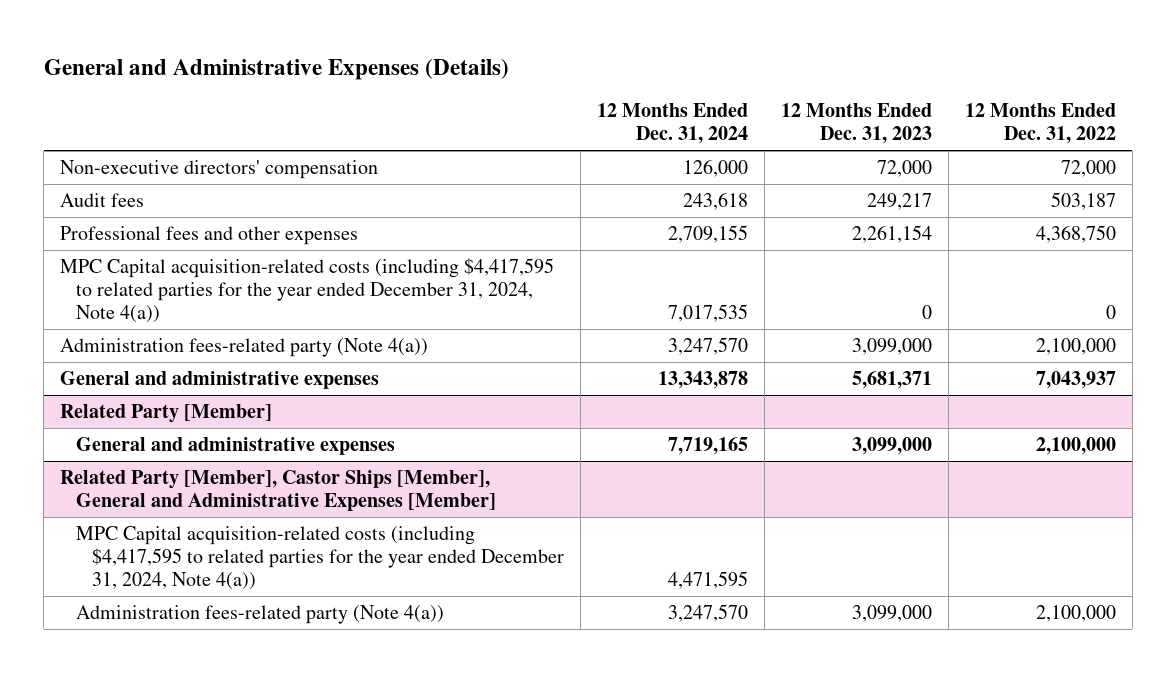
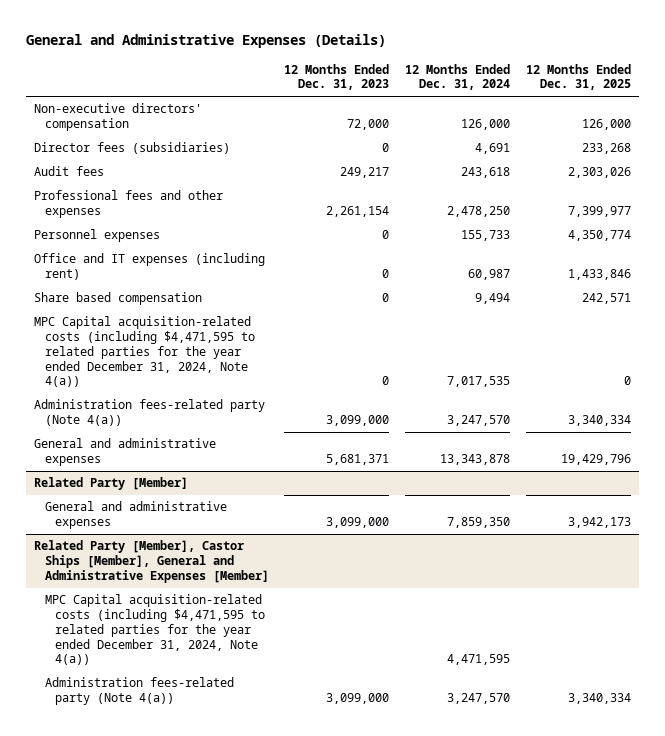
[964,103,1116,145] 12 Months Ended Dec. 31, 2022 -> none
none -> [525,63,631,91] 12 Months Ended Dec. 31, 2025
none -> [34,142,231,155] Director fees (subsidiaries)
[668,225,749,244] 2,709,155 -> [447,206,511,218] 2,478,250
none -> [34,229,161,243] Personnel expenses
none -> [34,253,266,281] Office and IT expenses (including rent)
none -> [34,292,203,306] Share based compensation
[60,258,555,323] MPC Capital acquisition-related costs (including $4,417,595 to related parties for the year ended December 31, 2024, Note 4(a)) -> [34,316,255,388] MPC Capital acquisition-related costs (including $4,471,595 to related parties for the year ended December 31, 2024, Note 4(a))
[668,437,749,456] 7,719,165 -> [447,517,511,529] 7,859,350
[76,526,565,590] MPC Capital acquisition-related costs (including $4,417,595 to related parties for the year ended December 31, 2024, Note 4(a)) -> [44,594,266,666] MPC Capital acquisition-related costs (including $4,471,595 to related parties for the year ended December 31, 2024, Note 4(a))

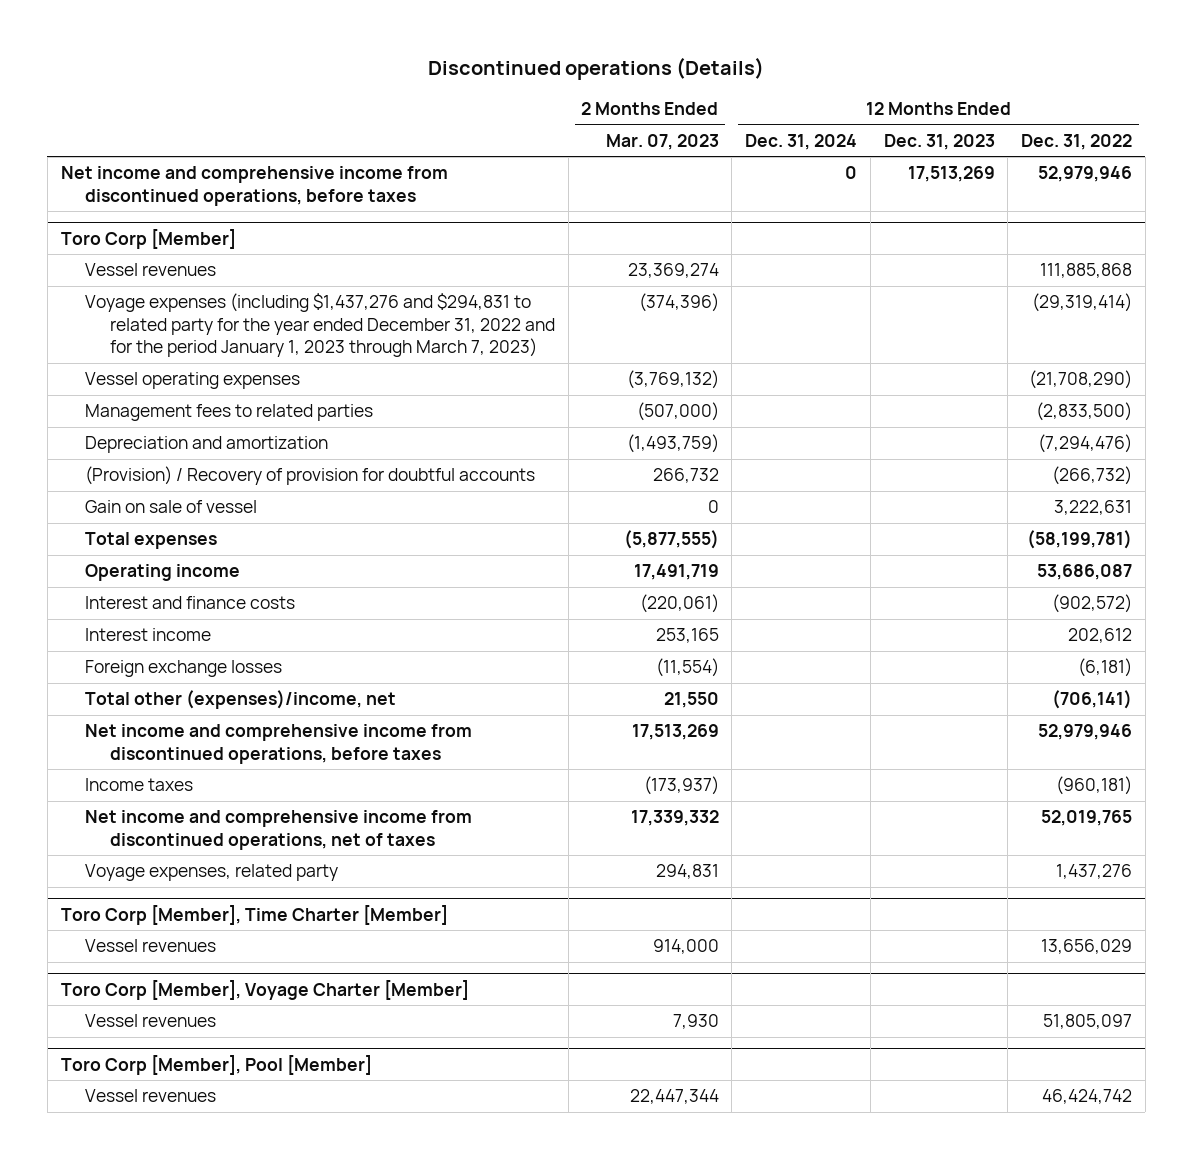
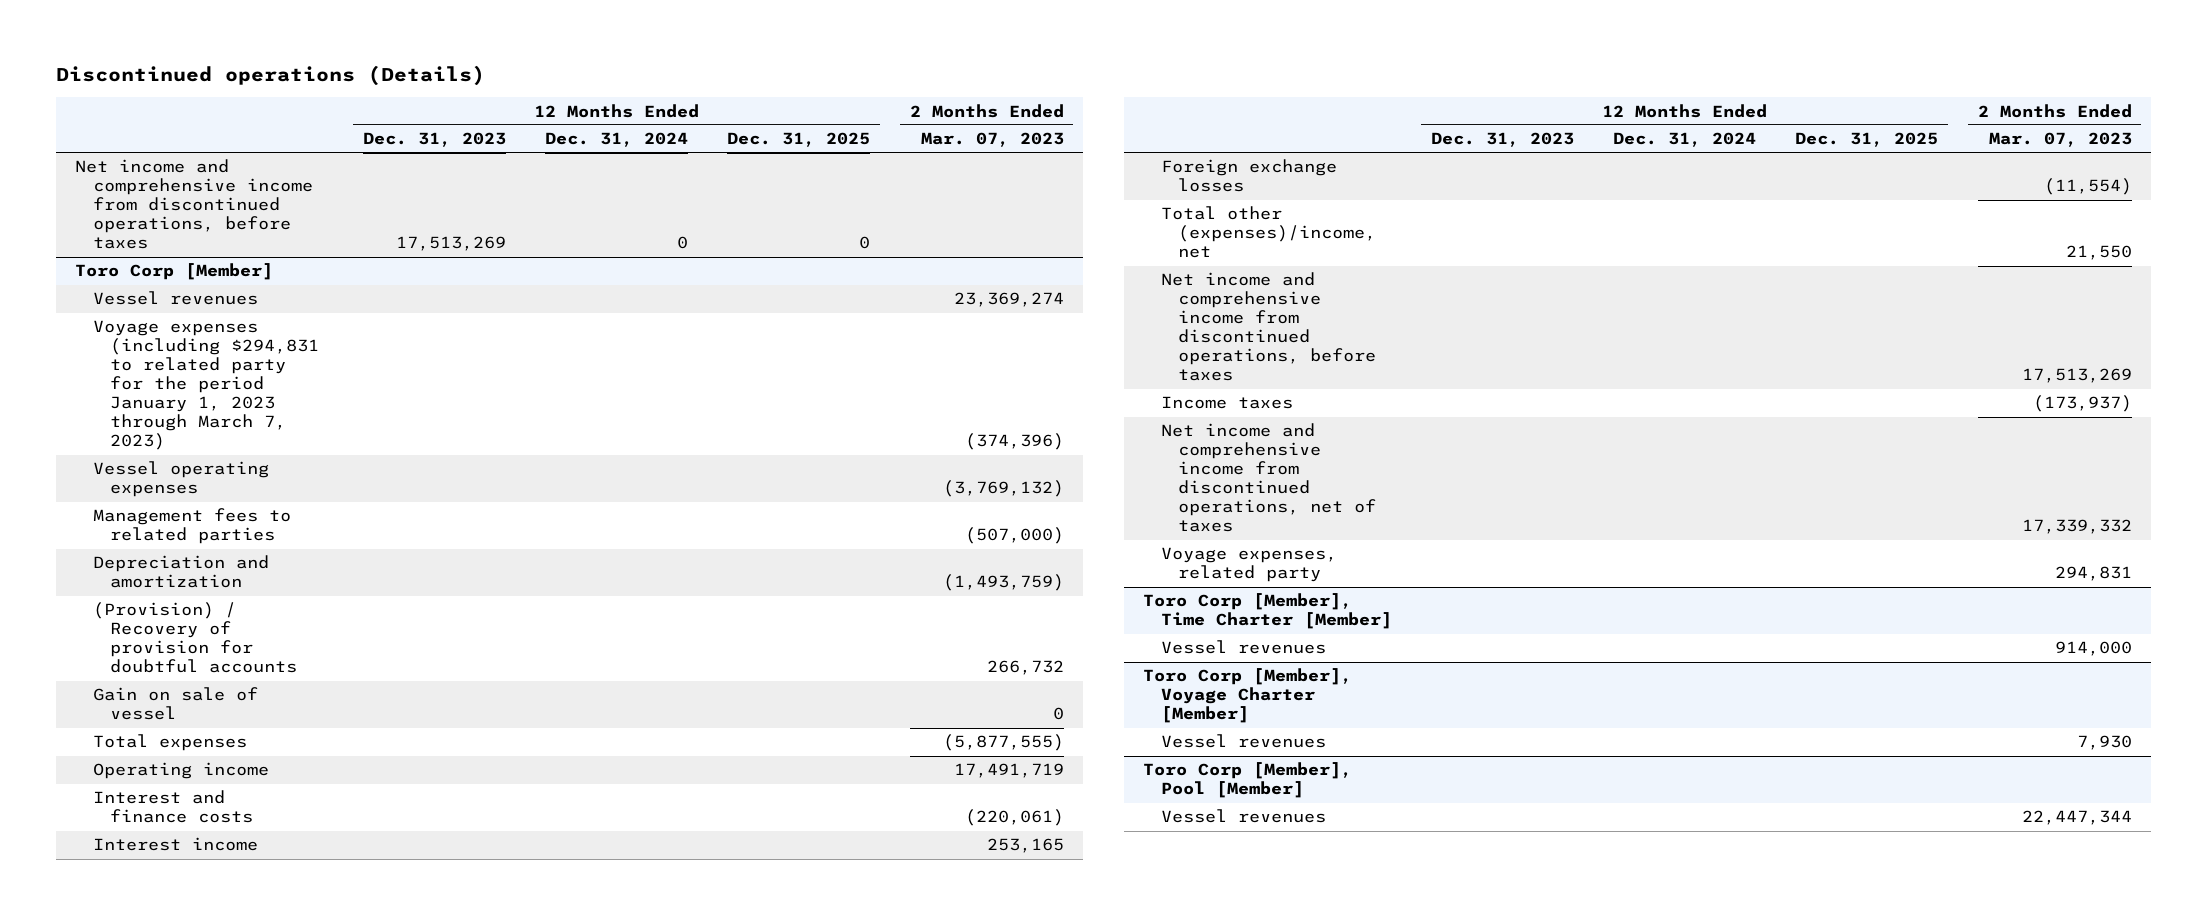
[1021,133,1133,150] Dec. 31, 2022 -> none
none -> [727,132,871,148] Dec. 31, 2025
[85,293,556,358] Voyage expenses (including $1,437,276 and $294,831 to related party for the year ended December 31, 2022 and for the period January 1, 2023 through March 7, 2023) -> [92,320,320,451] Voyage expenses (including $294,831 to related party for the period January 1, 2023 through March 7, 2023)

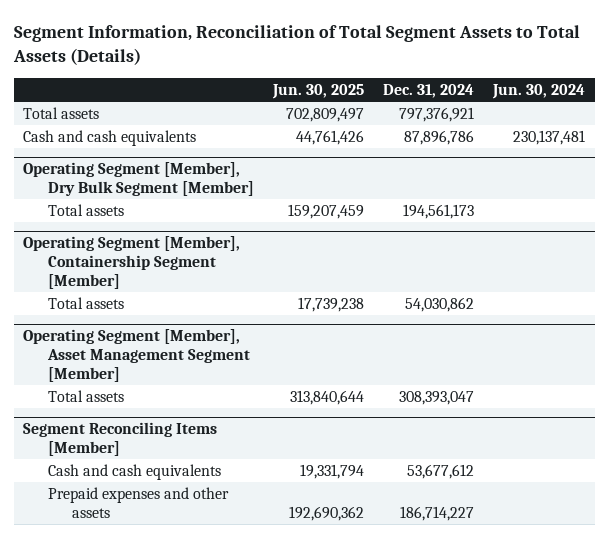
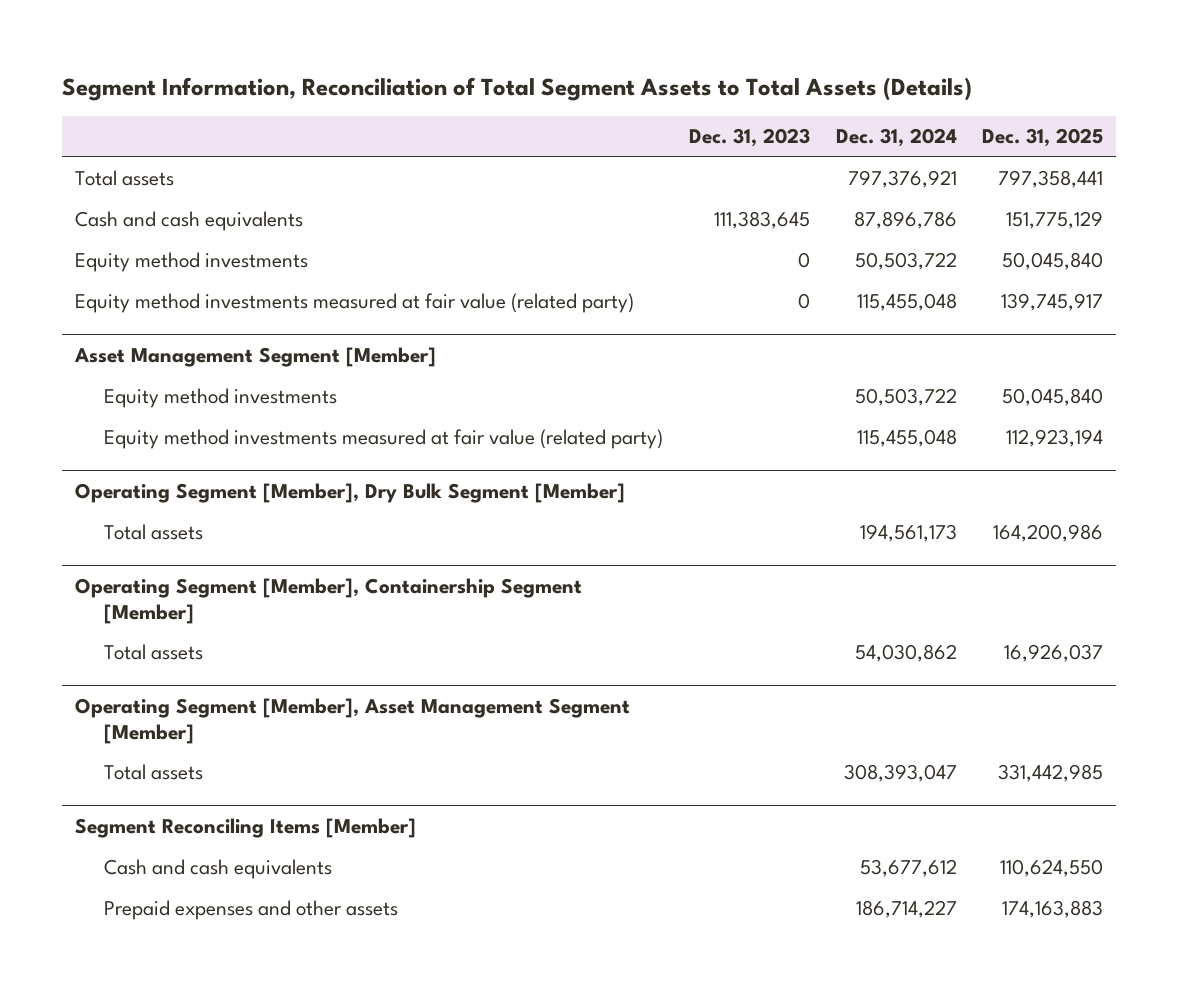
[271,83,364,99] Jun. 30, 2025 -> none
[491,83,585,99] Jun. 30, 2024 -> none
none -> [689,128,811,148] Dec. 31, 2023
none -> [982,128,1104,148] Dec. 31, 2025
none -> [74,252,308,273] Equity method investments
none -> [74,293,634,314] Equity method investments measured at fair value (related party)
none -> [73,347,436,368] Asset Management Segment [Member]
none -> [104,388,338,409] Equity method investments
none -> [104,429,664,450] Equity method investments measured at fair value (related party)

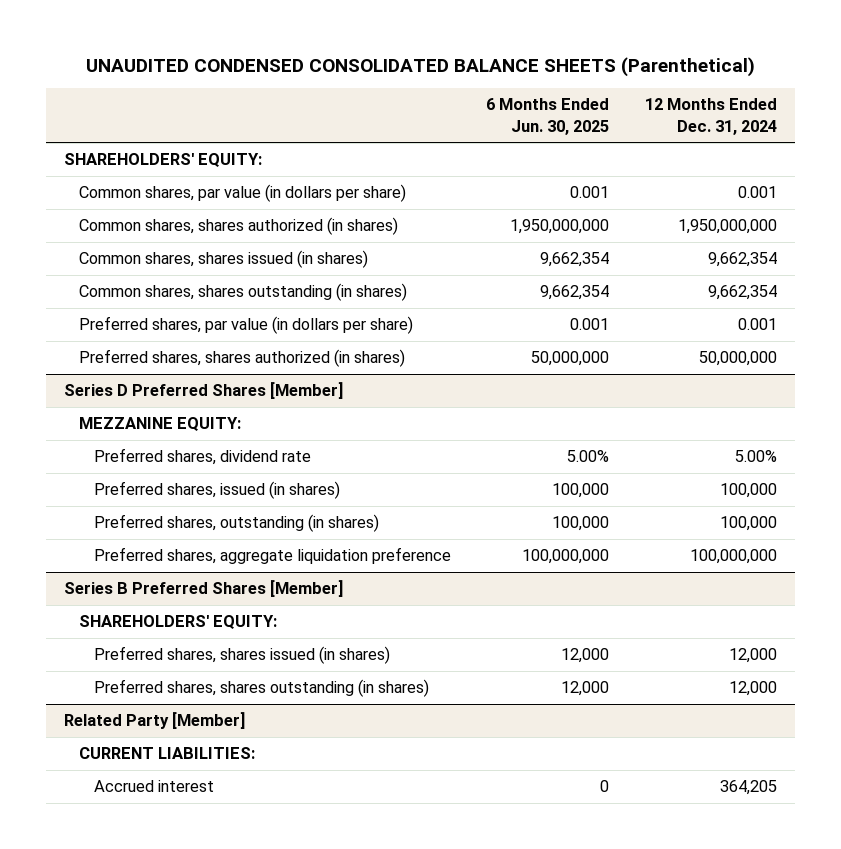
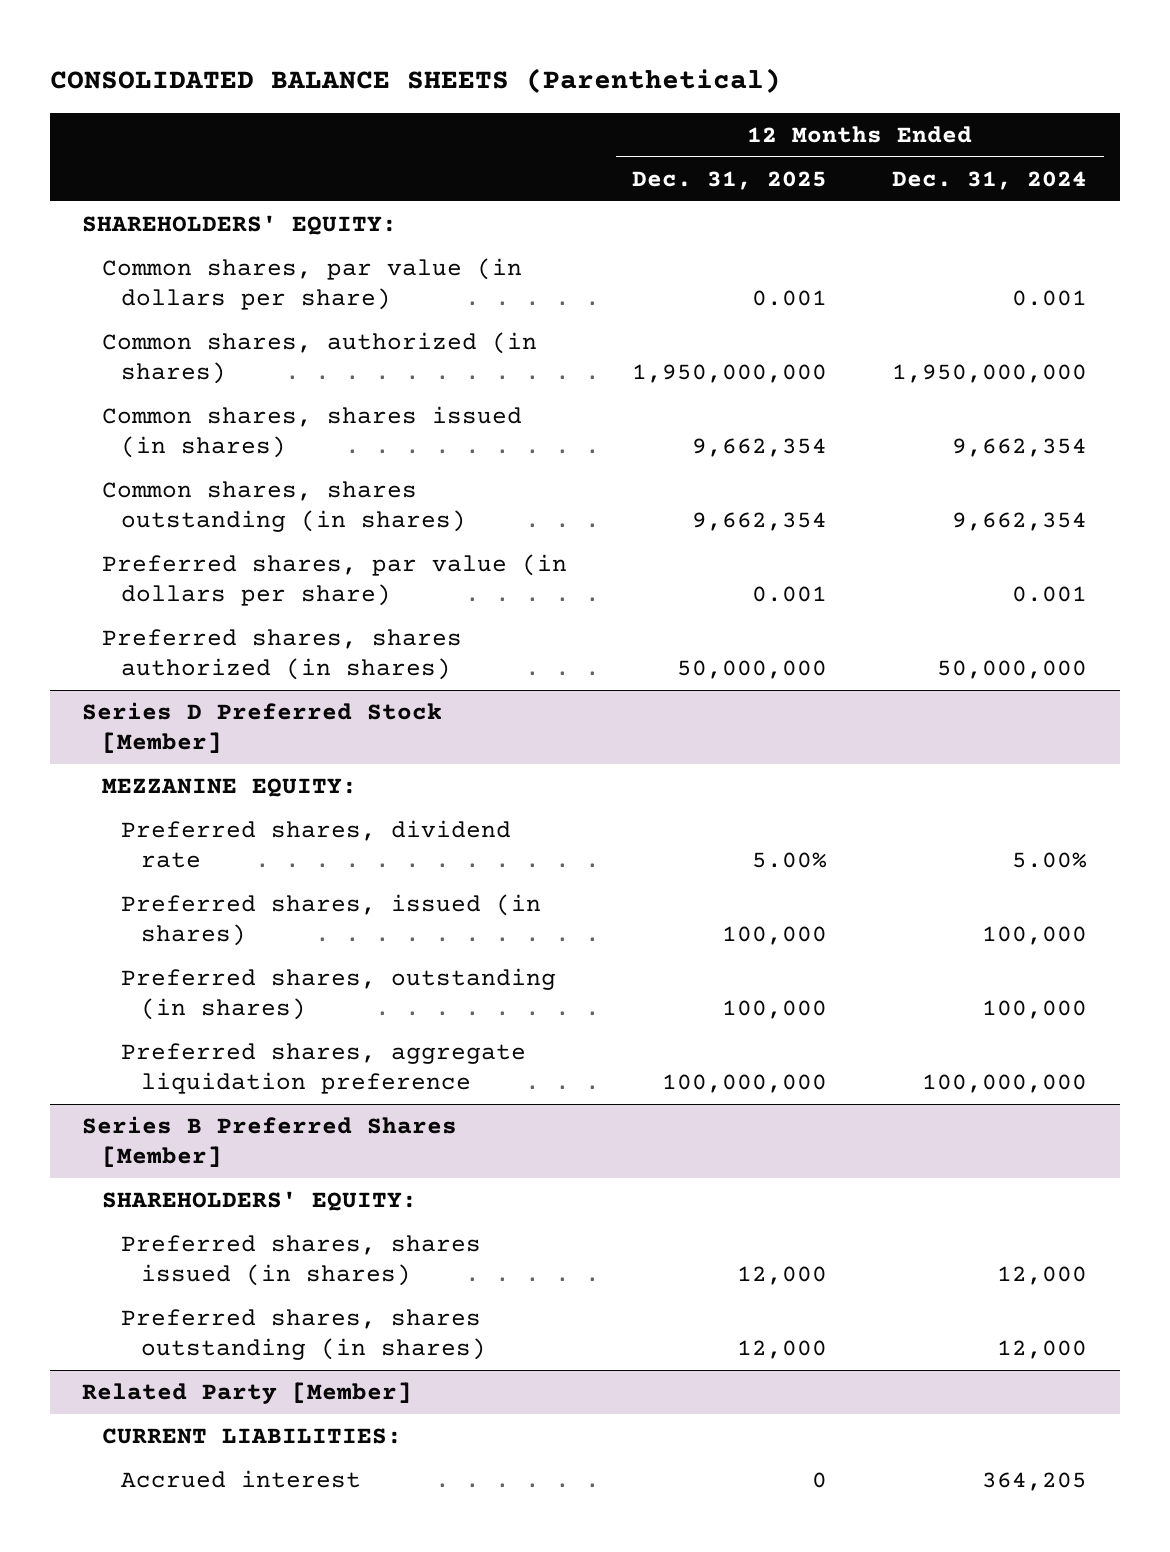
[85,56,755,77] UNAUDITED CONDENSED CONSOLIDATED BALANCE SHEETS (Parenthetical) -> [49,67,781,93] CONSOLIDATED BALANCE SHEETS (Parenthetical)
[486,98,610,135] 6 Months Ended Jun. 30, 2025 -> none
none -> [632,170,828,190] Dec. 31, 2025
[78,217,398,236] Common shares, shares authorized (in shares) -> [101,332,537,385] Common shares, authorized (in shares)
[64,382,344,400] Series D Preferred Shares [Member] -> [82,702,443,754] Series D Preferred Stock [Member]

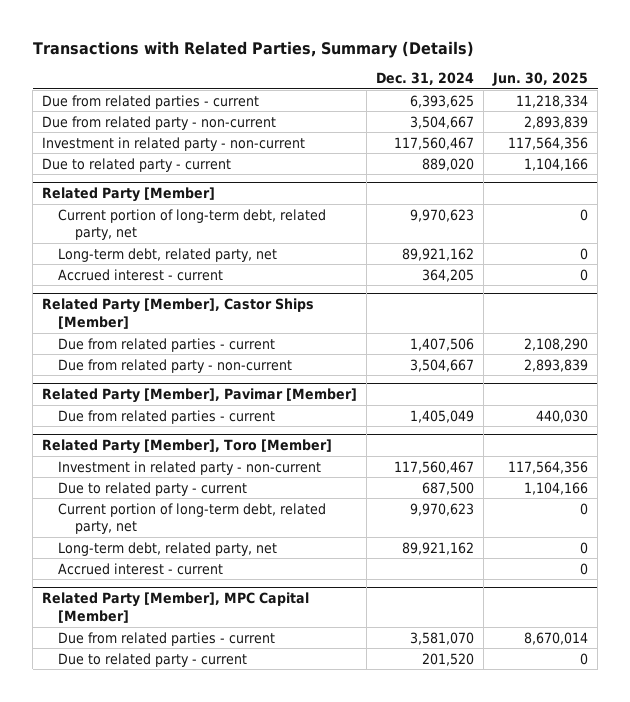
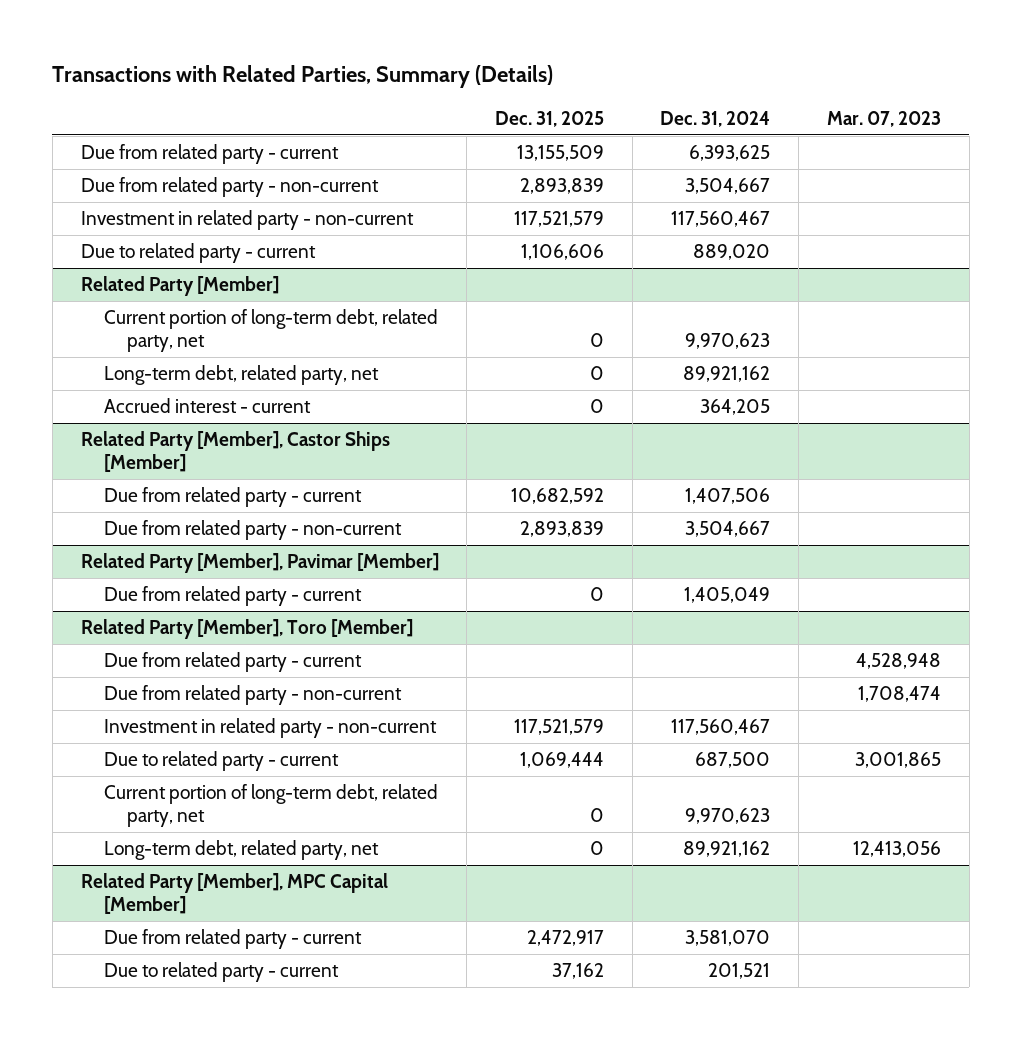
[492,72,589,87] Jun. 30, 2025 -> none
none -> [494,110,604,127] Dec. 31, 2025
none -> [826,110,941,127] Mar. 07, 2023
[42,94,260,109] Due from related parties - current -> [80,144,339,165] Due from related party - current
[58,337,276,352] Due from related parties - current -> [103,487,362,508] Due from related party - current
[58,409,276,424] Due from related parties - current -> [103,586,362,607] Due from related party - current
none -> [103,652,362,673] Due from related party - current
none -> [103,685,402,706] Due from related party - non-current
[58,562,224,575] Accrued interest - current -> none
[58,631,276,646] Due from related parties - current -> [103,929,362,950] Due from related party - current
[422,652,475,666] 201,520 -> [708,963,771,980] 201,521

